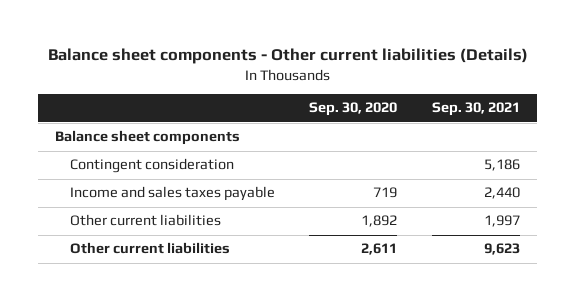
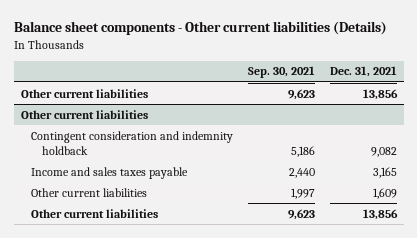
[309,102,398,117] Sep. 30, 2020 -> none
none -> [329,66,397,78] Dec. 31, 2021
[55,130,241,146] Balance sheet components -> none
none -> [20,88,148,98] Other current liabilities
none -> [20,109,148,119] Other current liabilities
[69,158,234,174] Contingent consideration -> [31,130,234,156] Contingent consideration and indemnity holdback

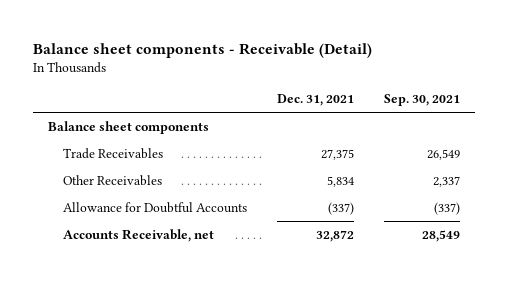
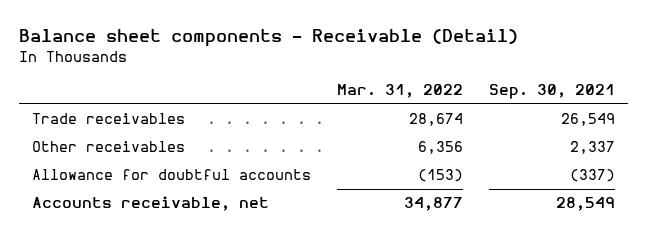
[276,93,354,106] Dec. 31, 2021 -> none
none -> [337,84,464,99] Mar. 31, 2022
[48,120,210,134] Balance sheet components -> none
[62,147,163,159] Trade Receivables -> [32,113,186,125] Trade receivables
[62,174,162,186] Other Receivables -> [32,141,186,153] Other receivables
[62,201,247,213] Allowance for Doubtful Accounts -> [32,169,312,181] Allowance for doubtful accounts
[62,228,214,242] Accounts Receivable, net -> [32,196,270,212] Accounts receivable, net

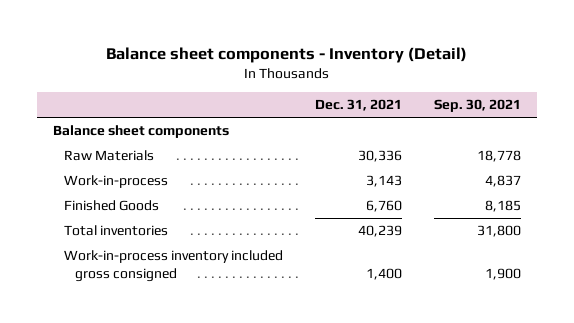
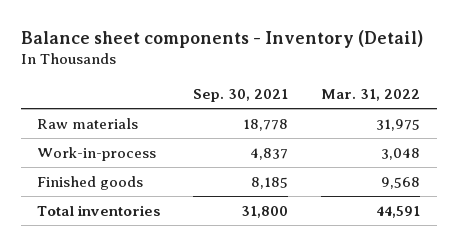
[315,99,403,112] Dec. 31, 2021 -> none
none -> [321,88,421,101] Mar. 31, 2022
[52,125,229,139] Balance sheet components -> none
[63,150,154,162] Raw Materials -> [37,117,139,129] Raw materials
[63,200,159,212] Finished Goods -> [37,175,144,190] Finished goods
[63,250,283,282] Work-in-process inventory included gross consigned -> none

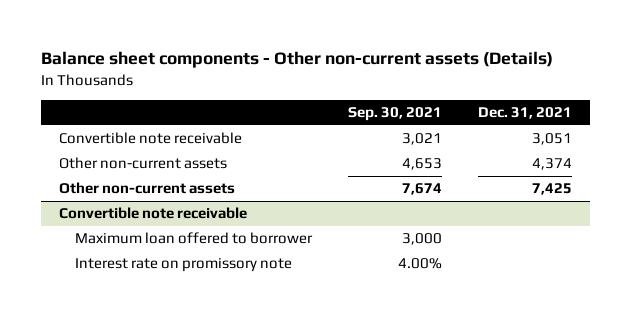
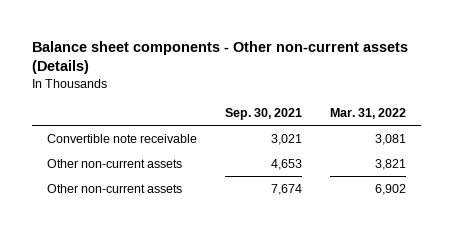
[478,107,573,120] Dec. 31, 2021 -> none
none -> [330,108,407,120] Mar. 31, 2022
[59,207,248,220] Convertible note receivable -> none
[75,232,314,245] Maximum loan offered to borrower -> none
[75,258,293,273] Interest rate on promissory note -> none

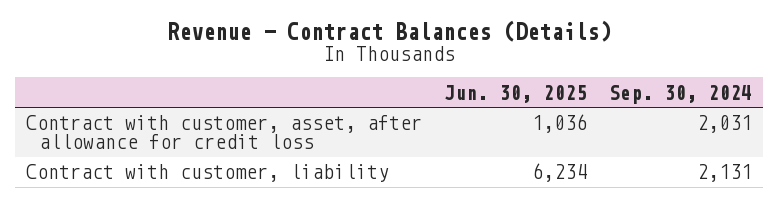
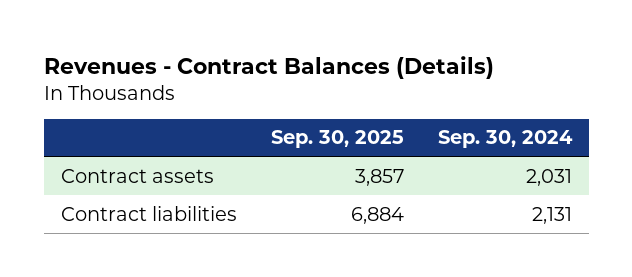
[167,19,612,42] Revenue - Contract Balances (Details) -> [43,55,494,79] Revenues - Contract Balances (Details)
[444,84,588,103] Jun. 30, 2025 -> none
none -> [270,130,404,149] Sep. 30, 2025
[26,115,423,150] Contract with customer, asset, after allowance for credit loss -> [60,168,214,183] Contract assets
[26,164,390,183] Contract with customer, liability -> [60,205,237,221] Contract liabilities

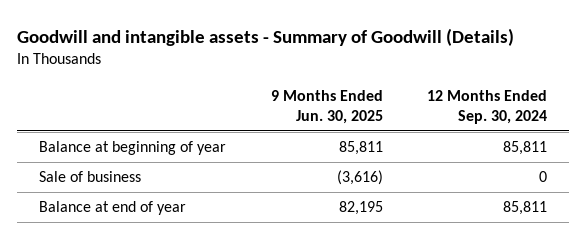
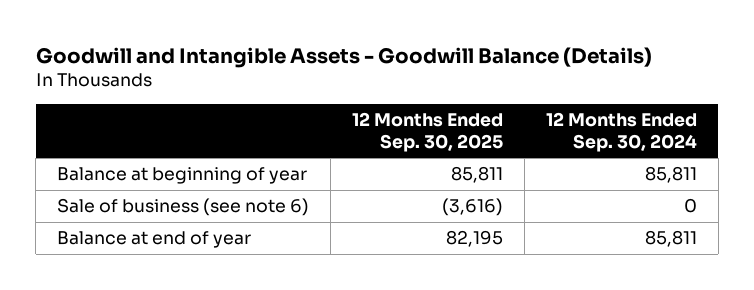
[17,27,515,46] Goodwill and intangible assets - Summary of Goodwill (Details) -> [35,46,652,68] Goodwill and Intangible Assets - Goodwill Balance (Details)
[270,89,383,125] 9 Months Ended Jun. 30, 2025 -> none
none -> [351,111,503,152] 12 Months Ended Sep. 30, 2025
[39,171,142,183] Sale of business -> [57,198,310,217] Sale of business (see note 6)

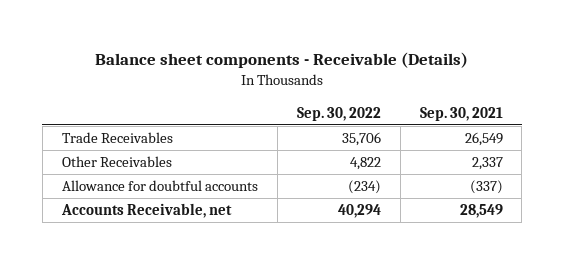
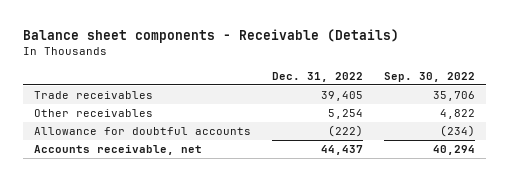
[419,106,503,121] Sep. 30, 2021 -> none
none -> [271,71,363,82] Dec. 31, 2022
[61,132,173,144] Trade Receivables -> [33,91,153,100] Trade receivables
[61,156,172,168] Other Receivables -> [33,109,153,118] Other receivables
[60,203,232,219] Accounts Receivable, net -> [33,145,202,156] Accounts receivable, net

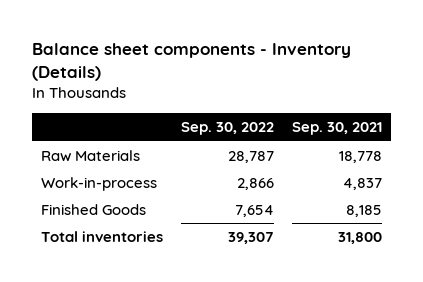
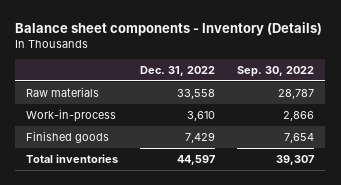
[291,122,382,136] Sep. 30, 2021 -> none
none -> [140,65,216,76] Dec. 31, 2022
[40,150,140,163] Raw Materials -> [26,87,100,98] Raw materials
[40,204,146,216] Finished Goods -> [26,131,110,144] Finished goods

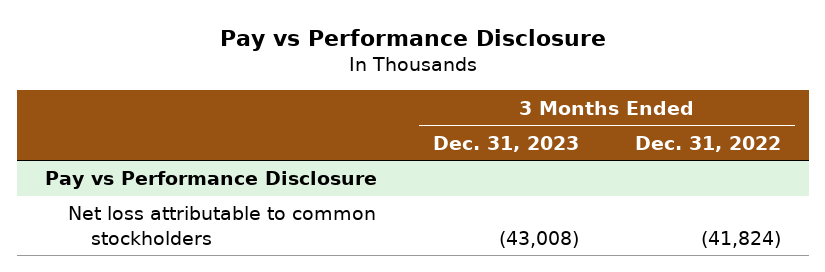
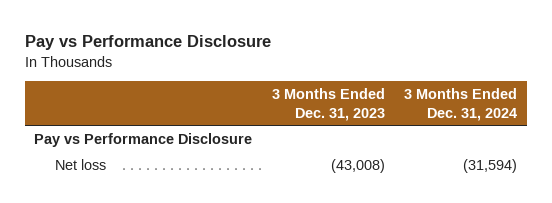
[634,135,781,152] Dec. 31, 2022 -> none
none -> [404,88,518,121] 3 Months Ended Dec. 31, 2024
[67,206,376,245] Net loss attributable to common stockholders -> [54,158,106,170] Net loss

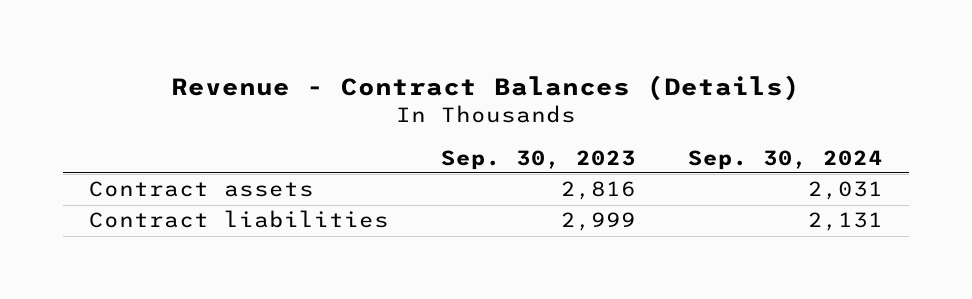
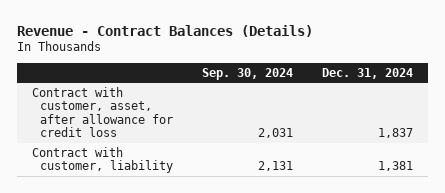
[441,149,637,170] Sep. 30, 2023 -> none
none -> [322,68,414,80] Dec. 31, 2024
[89,181,315,198] Contract assets -> [31,86,174,138] Contract with customer, asset, after allowance for credit loss
[89,210,390,229] Contract liabilities -> [31,146,174,174] Contract with customer, liability

